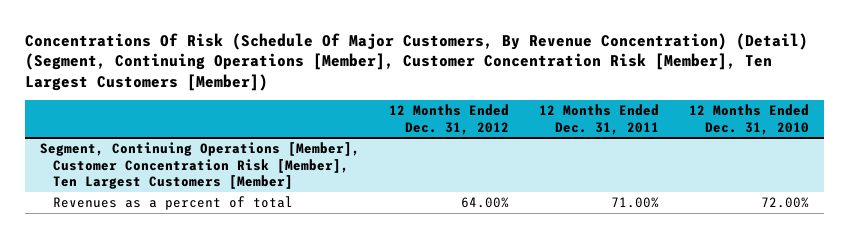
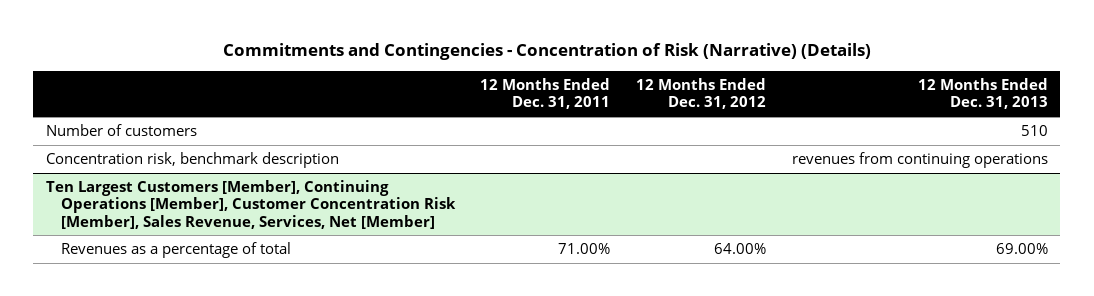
[24,32,808,91] Concentrations Of Risk (Schedule Of Major Customers, By Revenue Concentration) (Detail) (Segment, Continuing Operations [Member], Customer Concentration Risk [Member], Ten Largest Customers [Member]) -> [222,43,871,61] Commitments and Contingencies - Concentration of Risk (Narrative) (Details)
[688,104,809,135] 12 Months Ended Dec. 31, 2010 -> none
none -> [917,78,1048,110] 12 Months Ended Dec. 31, 2013
none -> [46,124,198,137] Number of customers
none -> [46,152,340,169] Concentration risk, benchmark description
[39,142,360,190] Segment, Continuing Operations [Member], Customer Concentration Risk [Member], Ten Largest Customers [Member] -> [46,180,456,229] Ten Largest Customers [Member], Continuing Operations [Member], Customer Concentration Risk [Member], Sales Revenue, Services, Net [Member]
[53,196,294,211] Revenues as a percent of total -> [60,242,291,259] Revenues as a percentage of total

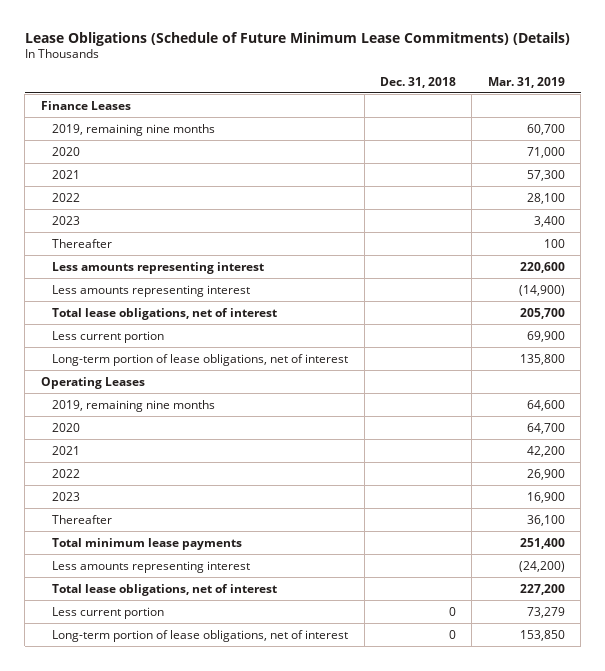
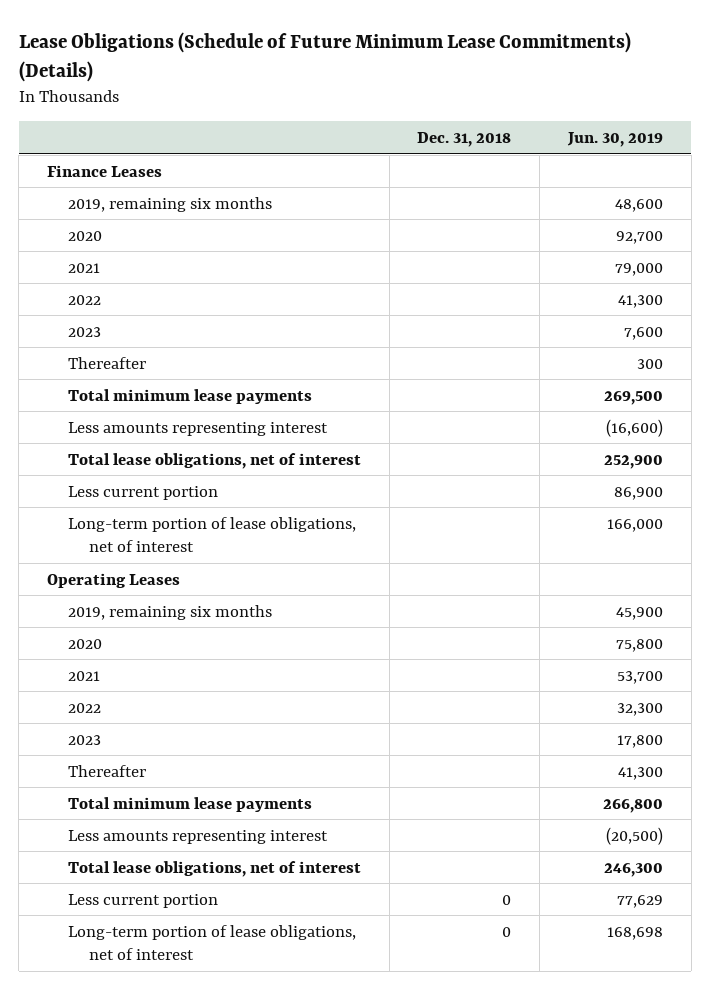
[487,76,565,88] Mar. 31, 2019 -> none
none -> [566,131,663,147] Jun. 30, 2019
[52,123,216,136] 2019, remaining nine months -> [68,196,273,212] 2019, remaining six months
[52,261,265,274] Less amounts representing interest -> [68,388,313,404] Total minimum lease payments
[52,399,216,412] 2019, remaining nine months -> [68,604,273,620] 2019, remaining six months

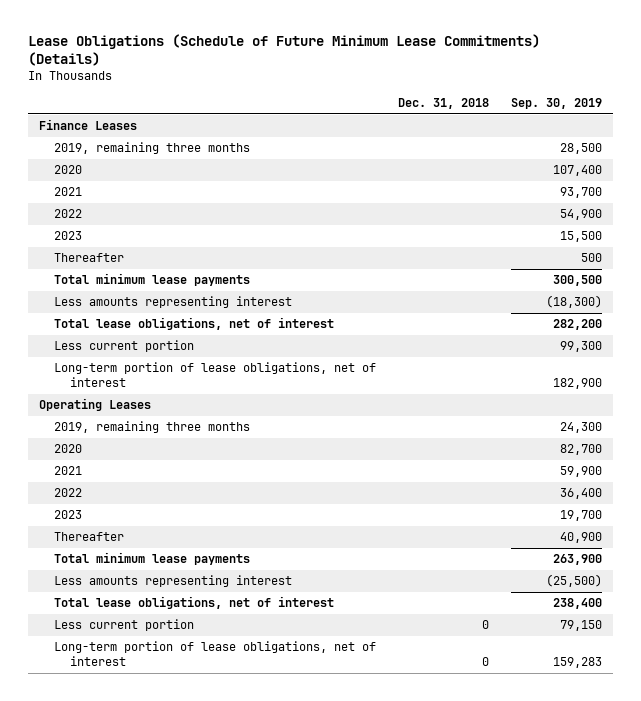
[566,131,663,147] Jun. 30, 2019 -> none
none -> [511,98,603,110] Sep. 30, 2019
[68,196,273,212] 2019, remaining six months -> [54,142,251,155] 2019, remaining three months
[68,604,273,620] 2019, remaining six months -> [54,421,251,434] 2019, remaining three months

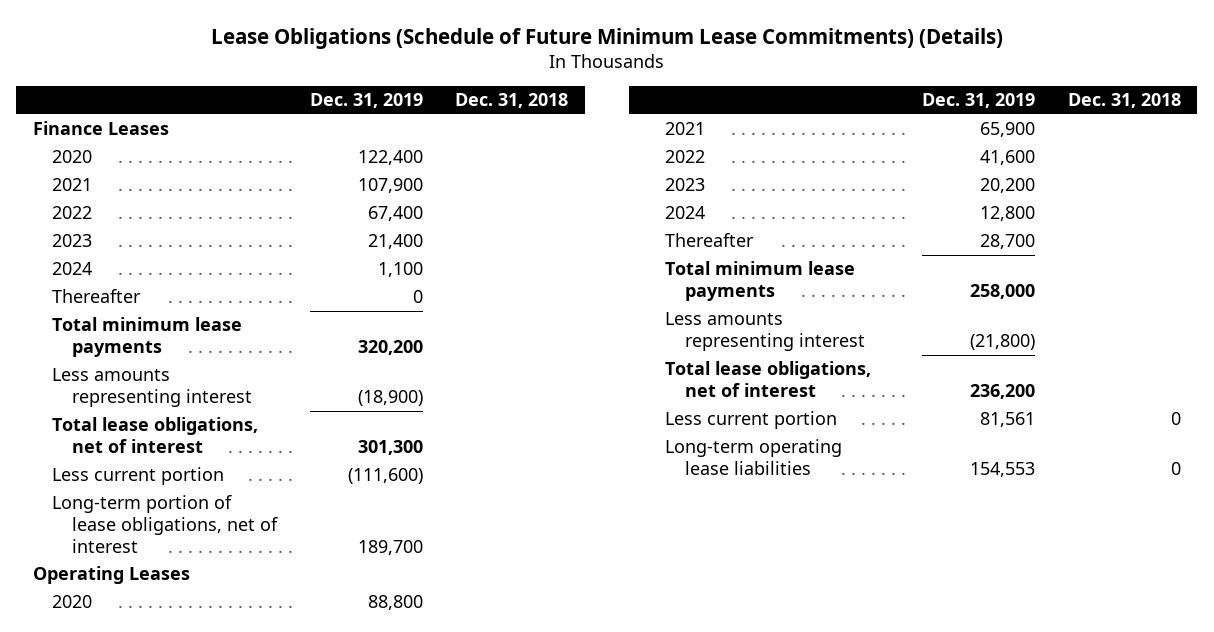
[511,98,603,110] Sep. 30, 2019 -> none
none -> [309,93,423,109] Dec. 31, 2019
[54,142,251,155] 2019, remaining three months -> none
none -> [52,262,93,276] 2024
[54,421,251,434] 2019, remaining three months -> none
none -> [665,206,706,220] 2024
[54,641,377,666] Long-term portion of lease obligations, net of interest -> [665,439,843,475] Long-term operating lease liabilities

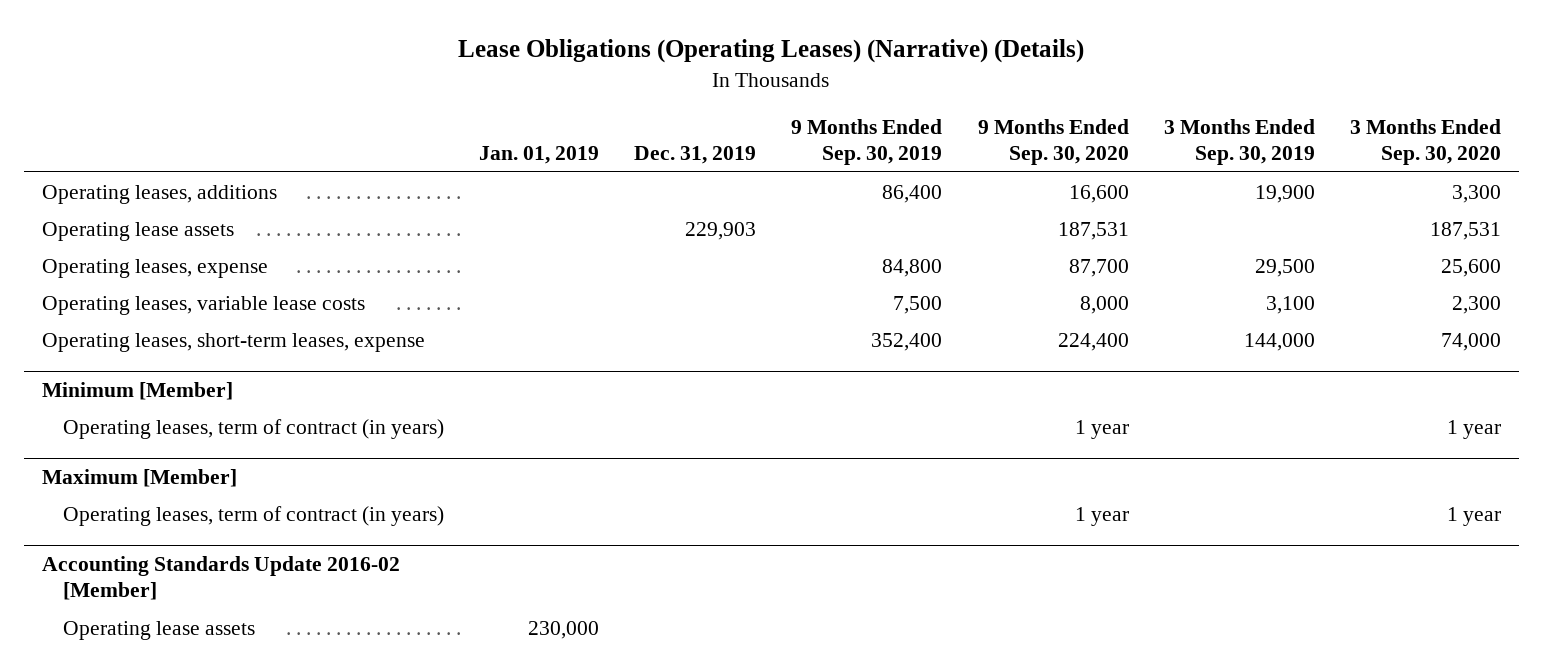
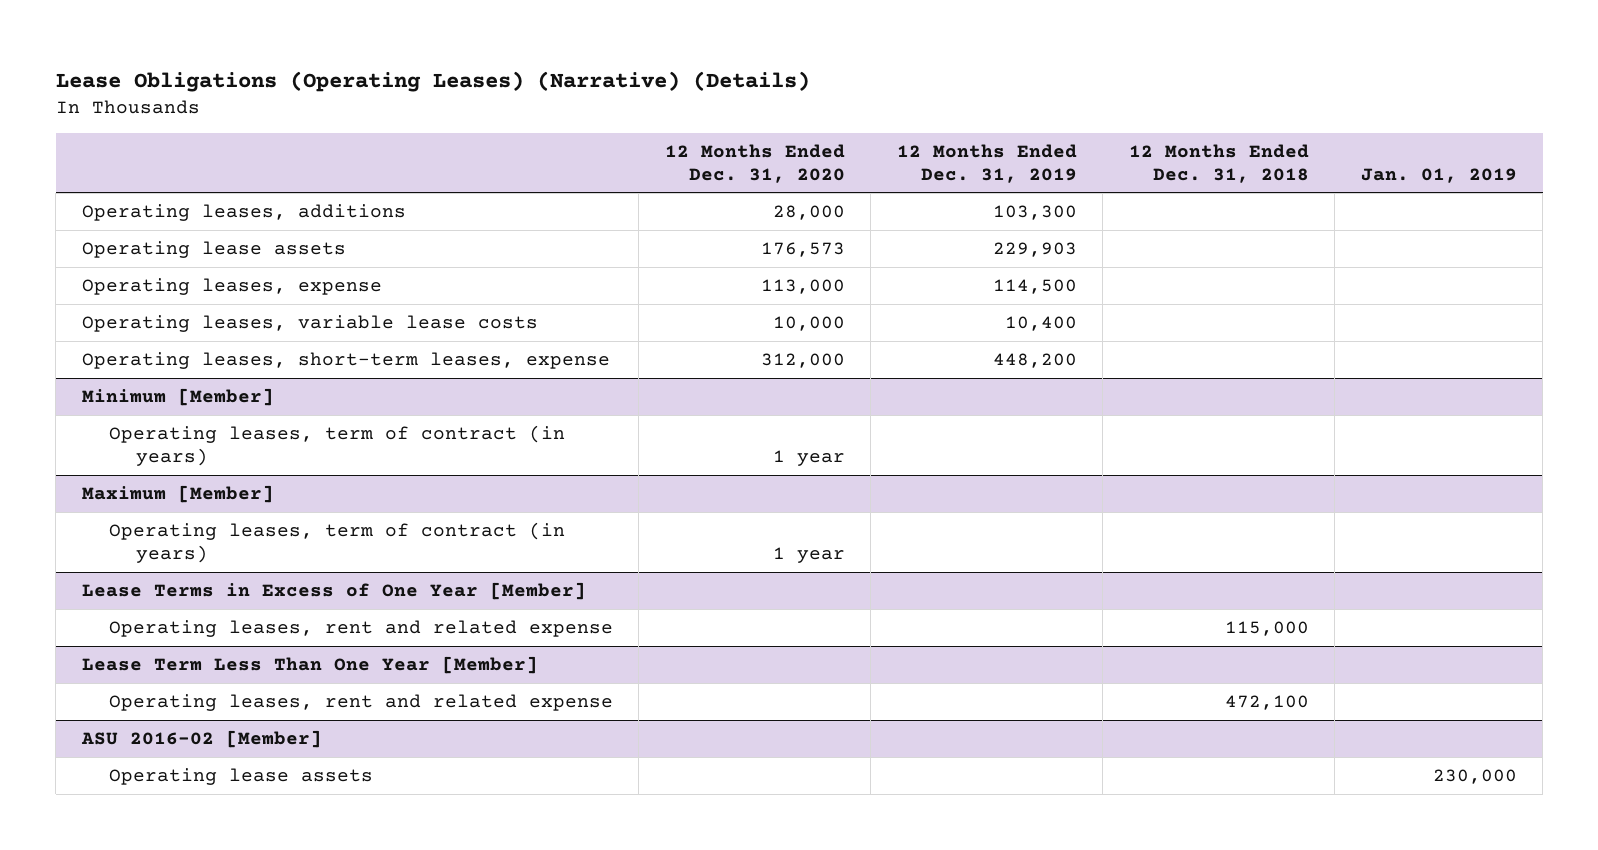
[634,146,757,165] Dec. 31, 2019 -> none
[791,118,943,166] 9 Months Ended Sep. 30, 2019 -> none
[977,118,1129,166] 9 Months Ended Sep. 30, 2020 -> none
[1163,118,1315,166] 3 Months Ended Sep. 30, 2019 -> none
[1350,118,1502,166] 3 Months Ended Sep. 30, 2020 -> none
none -> [664,144,845,183] 12 Months Ended Dec. 31, 2020
none -> [896,144,1077,183] 12 Months Ended Dec. 31, 2019
none -> [1128,144,1309,183] 12 Months Ended Dec. 31, 2018
none -> [81,582,586,601] Lease Terms in Excess of One Year [Member]
none -> [109,620,614,638] Operating leases, rent and related expense
none -> [81,656,538,675] Lease Term Less Than One Year [Member]
none -> [109,694,614,712] Operating leases, rent and related expense
[41,555,400,601] Accounting Standards Update 2016-02 [Member] -> [80,730,322,749] ASU 2016-02 [Member]

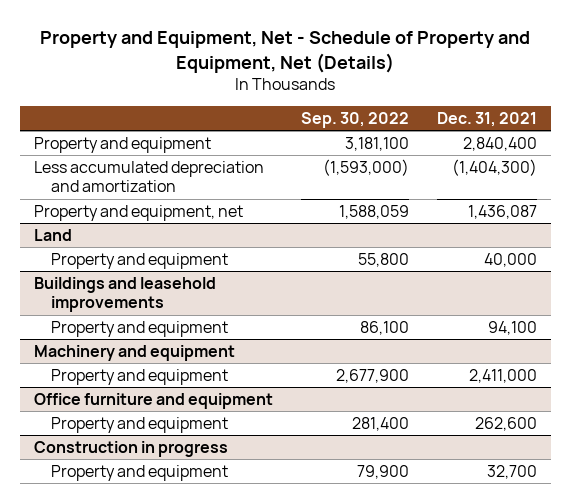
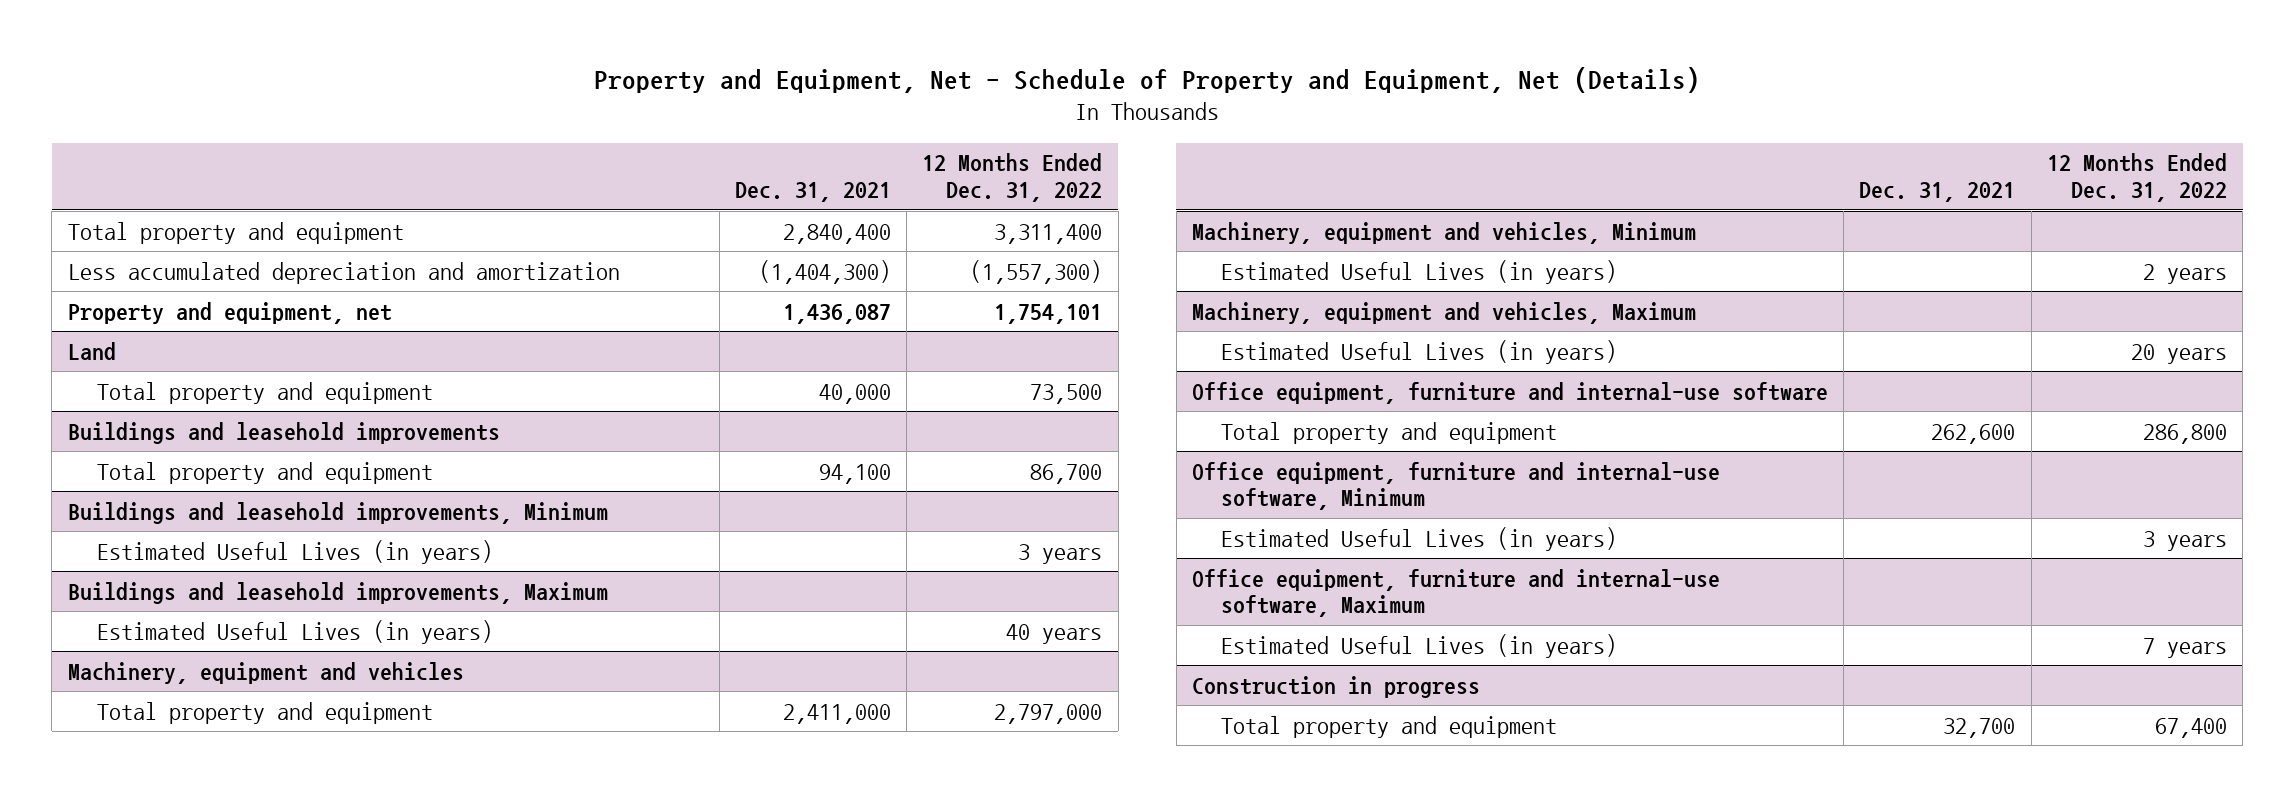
[300,111,409,128] Sep. 30, 2022 -> none
none -> [922,153,1103,203] 12 Months Ended Dec. 31, 2022
[33,136,211,153] Property and equipment -> [67,221,404,244] Total property and equipment
[51,252,229,269] Property and equipment -> [96,381,433,404] Total property and equipment
[51,320,229,337] Property and equipment -> [96,461,433,484] Total property and equipment
none -> [67,501,608,524] Buildings and leasehold improvements, Minimum
none -> [96,539,493,564] Estimated Useful Lives (in years)
none -> [67,581,608,604] Buildings and leasehold improvements, Maximum
none -> [96,619,493,644] Estimated Useful Lives (in years)
[33,344,235,361] Machinery and equipment -> [67,661,464,684] Machinery, equipment and vehicles
[51,368,229,385] Property and equipment -> [96,701,433,724] Total property and equipment
none -> [1192,221,1697,244] Machinery, equipment and vehicles, Minimum
none -> [1221,259,1618,284] Estimated Useful Lives (in years)
none -> [1192,301,1697,324] Machinery, equipment and vehicles, Maximum
none -> [1221,339,1618,364] Estimated Useful Lives (in years)
[33,392,273,409] Office furniture and equipment -> [1192,381,1829,404] Office equipment, furniture and internal-use software
[51,416,229,433] Property and equipment -> [1221,421,1558,444] Total property and equipment
none -> [1192,461,1721,511] Office equipment, furniture and internal-use software, Minimum
none -> [1221,526,1618,551] Estimated Useful Lives (in years)
none -> [1192,568,1721,618] Office equipment, furniture and internal-use software, Maximum
none -> [1221,633,1618,658] Estimated Useful Lives (in years)
[51,464,229,481] Property and equipment -> [1221,715,1558,738] Total property and equipment

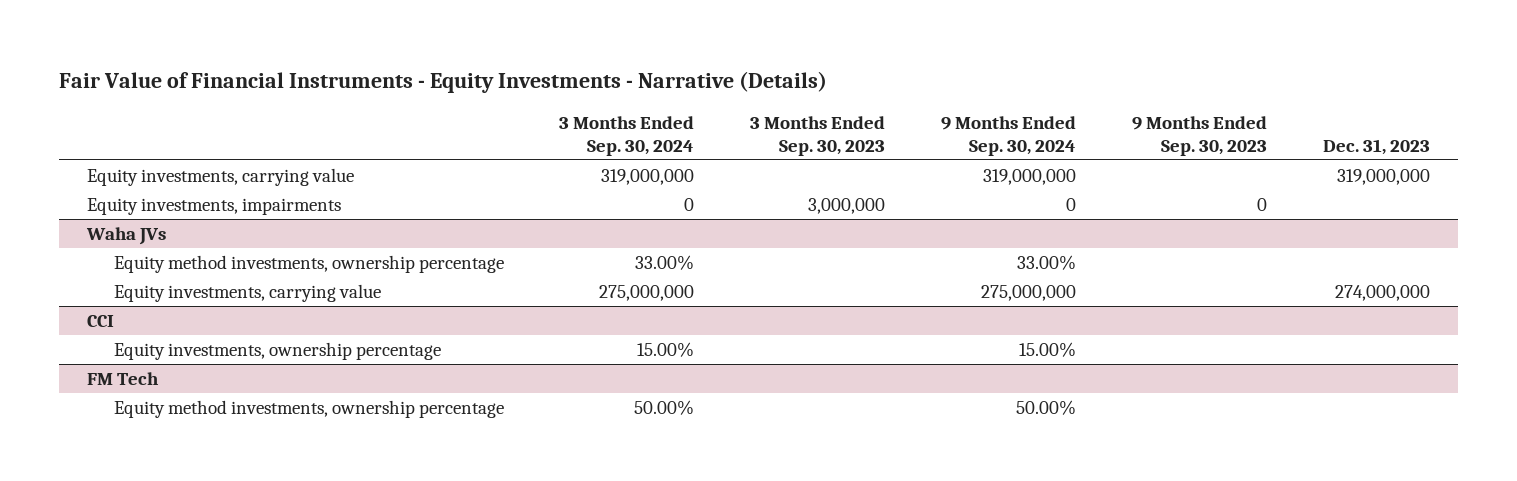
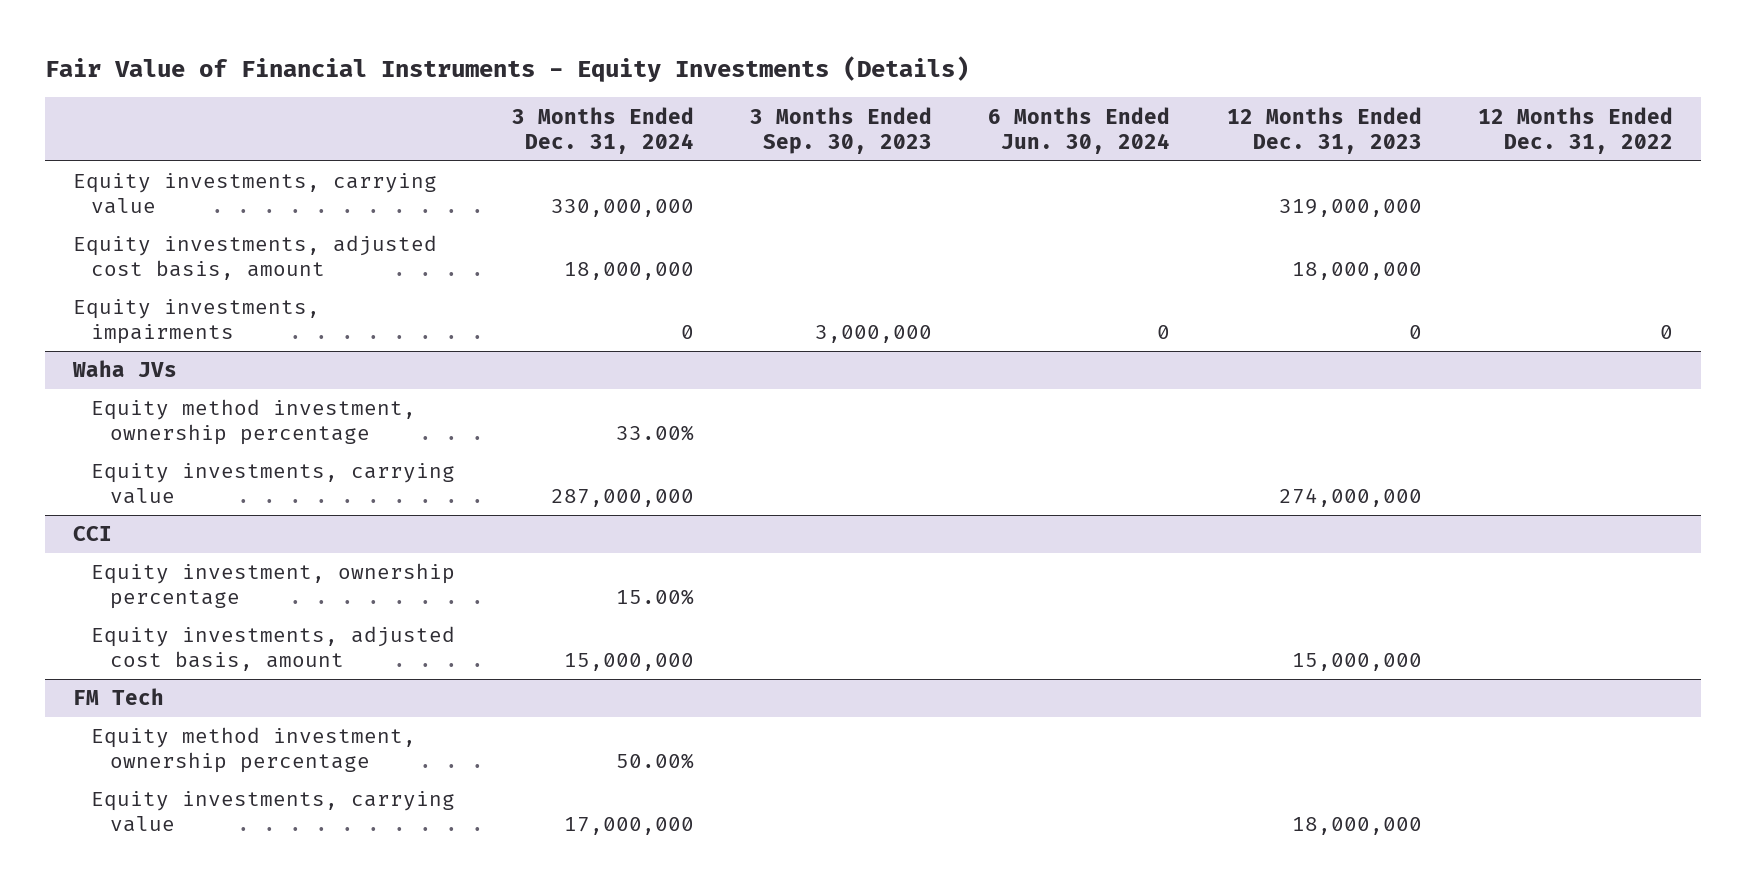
[58,71,827,94] Fair Value of Financial Instruments - Equity Investments - Narrative (Details) -> [45,55,970,82] Fair Value of Financial Instruments - Equity Investments (Details)
[559,115,695,156] 3 Months Ended Sep. 30, 2024 -> none
[941,115,1077,156] 9 Months Ended Sep. 30, 2024 -> none
[1132,115,1268,156] 9 Months Ended Sep. 30, 2023 -> none
[1323,138,1431,155] Dec. 31, 2023 -> none
none -> [511,106,694,154] 3 Months Ended Dec. 31, 2024
none -> [988,106,1171,154] 6 Months Ended Jun. 30, 2024
none -> [1226,106,1422,154] 12 Months Ended Dec. 31, 2023
none -> [1478,106,1674,154] 12 Months Ended Dec. 31, 2022
none -> [73,235,438,281] Equity investments, adjusted cost basis, amount
[113,255,504,274] Equity method investments, ownership percentage -> [91,399,417,446] Equity method investment, ownership percentage
[113,342,441,361] Equity investments, ownership percentage -> [91,563,456,610] Equity investment, ownership percentage
none -> [91,626,456,672] Equity investments, adjusted cost basis, amount
[113,400,504,419] Equity method investments, ownership percentage -> [91,727,417,774] Equity method investment, ownership percentage
none -> [91,791,456,833] Equity investments, carrying value

